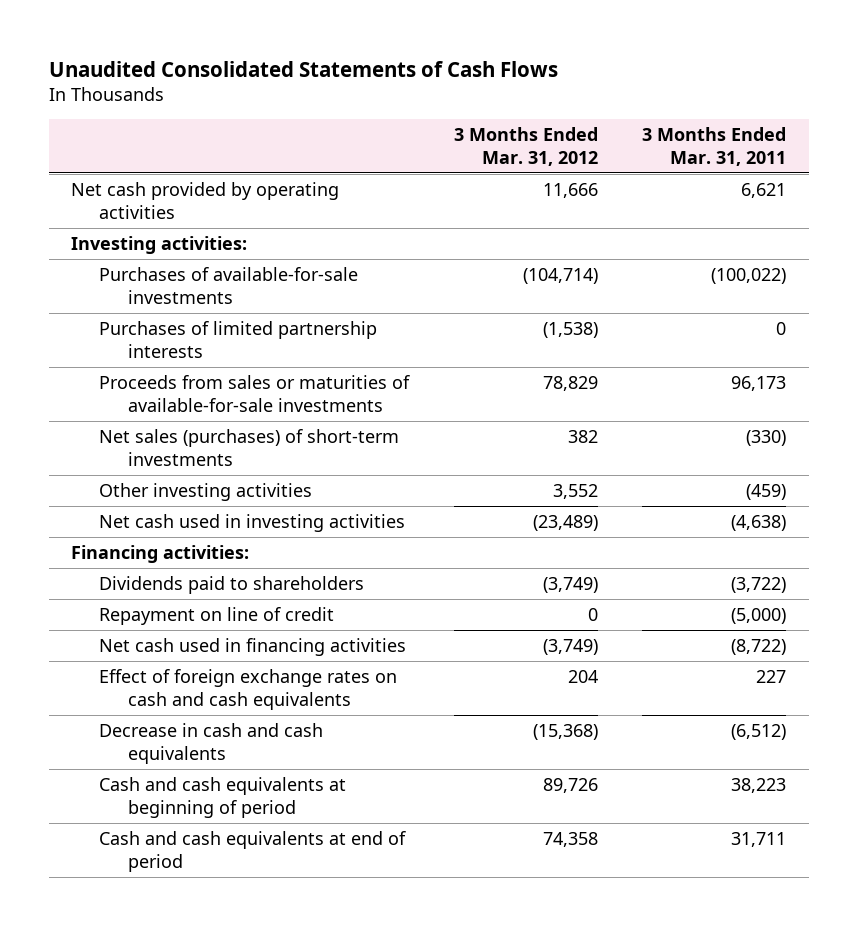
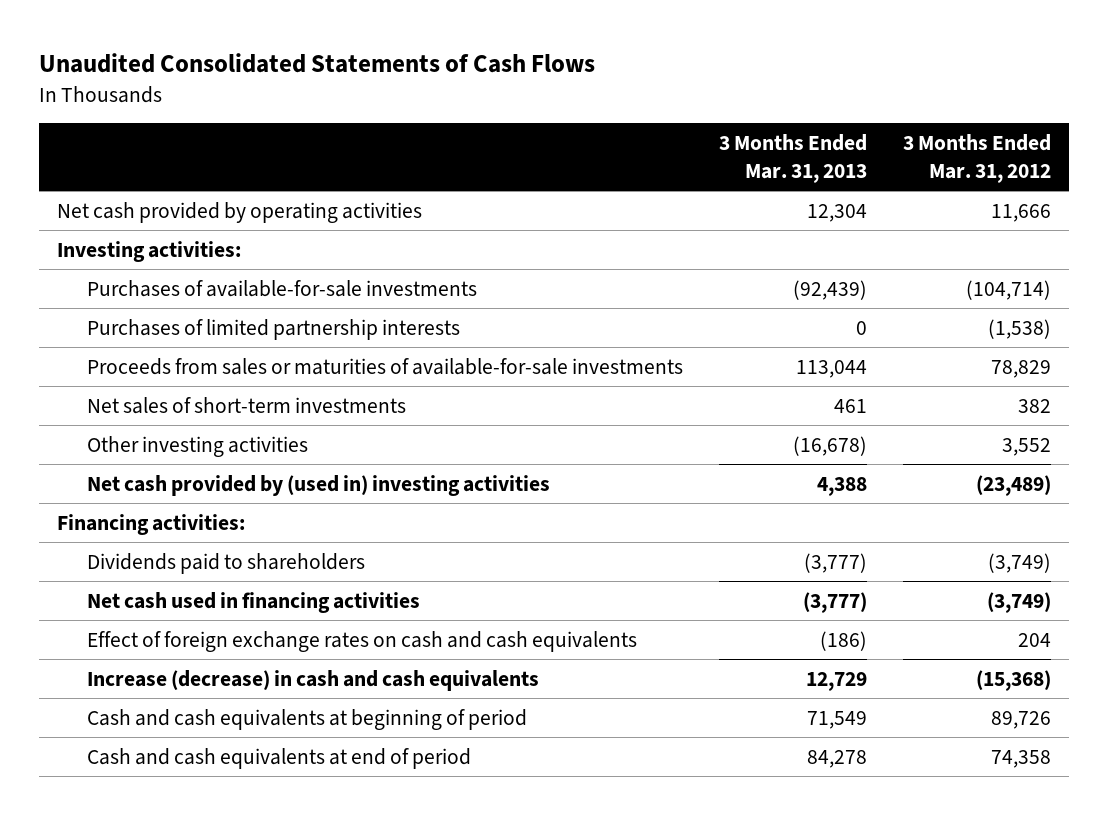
[642,127,787,166] 3 Months Ended Mar. 31, 2011 -> none
none -> [718,134,867,183] 3 Months Ended Mar. 31, 2013
[99,428,400,466] Net sales (purchases) of short-term investments -> [87,396,407,414] Net sales of short-term investments
[99,513,406,532] Net cash used in investing activities -> [87,474,551,496] Net cash provided by (used in) investing activities
[99,606,335,625] Repayment on line of credit -> none
[99,722,324,764] Decrease in cash and cash equivalents -> [87,669,540,691] Increase (decrease) in cash and cash equivalents

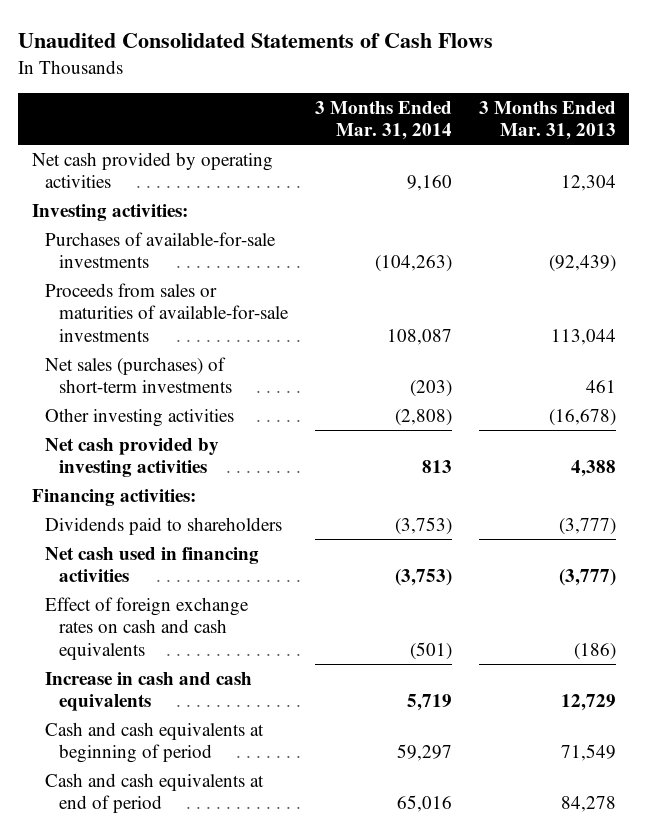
[902,134,1051,183] 3 Months Ended Mar. 31, 2012 -> none
none -> [314,100,452,141] 3 Months Ended Mar. 31, 2014
[87,318,461,340] Purchases of limited partnership interests -> none
[87,396,407,414] Net sales of short-term investments -> [45,356,232,394] Net sales (purchases) of short-term investments
[87,474,551,496] Net cash provided by (used in) investing activities -> [45,437,220,478] Net cash provided by investing activities
[87,669,540,691] Increase (decrease) in cash and cash equivalents -> [45,671,253,712] Increase in cash and cash equivalents

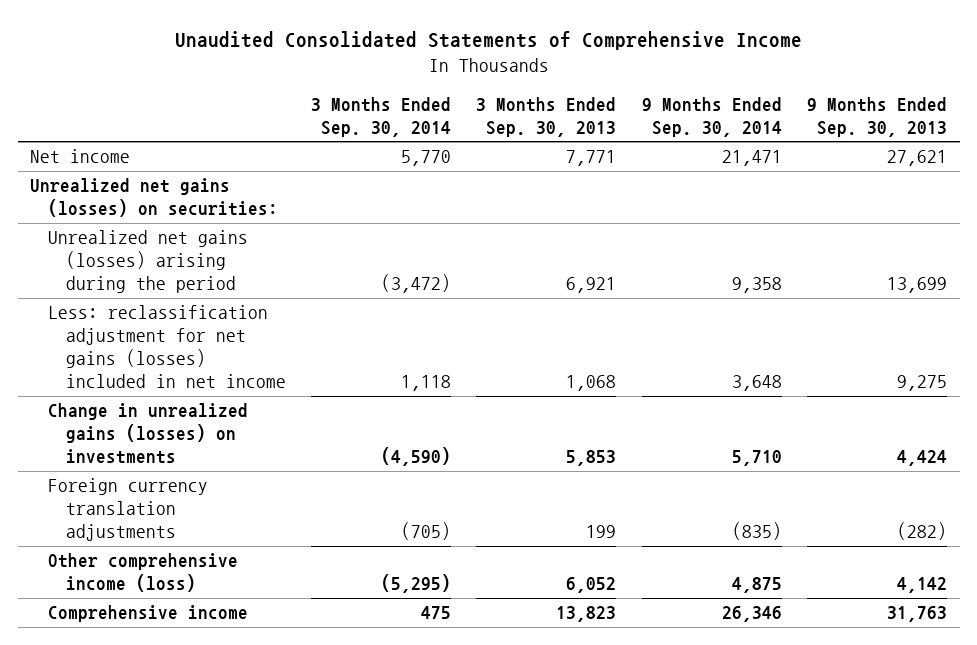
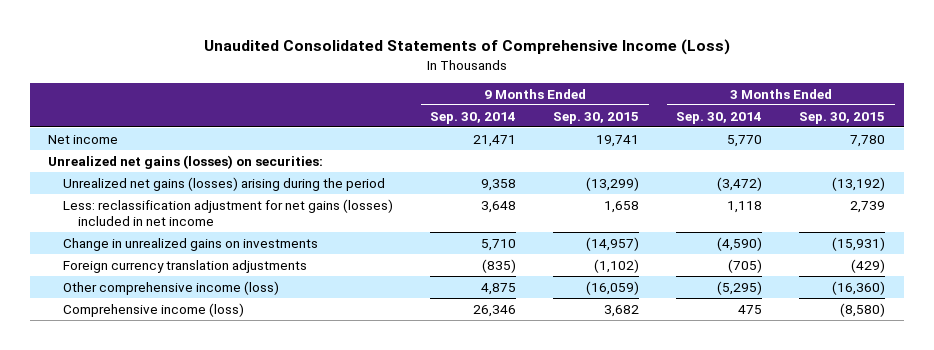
[174,31,802,51] Unaudited Consolidated Statements of Comprehensive Income -> [203,39,730,56] Unaudited Consolidated Statements of Comprehensive Income (Loss)
[476,96,617,137] 3 Months Ended Sep. 30, 2013 -> none
[807,96,948,137] 9 Months Ended Sep. 30, 2013 -> none
none -> [553,111,640,124] Sep. 30, 2015
none -> [799,111,886,124] Sep. 30, 2015
[47,403,248,465] Change in unrealized gains (losses) on investments -> [63,237,319,251] Change in unrealized gains on investments
[47,605,248,623] Comprehensive income -> [63,302,245,317] Comprehensive income (loss)

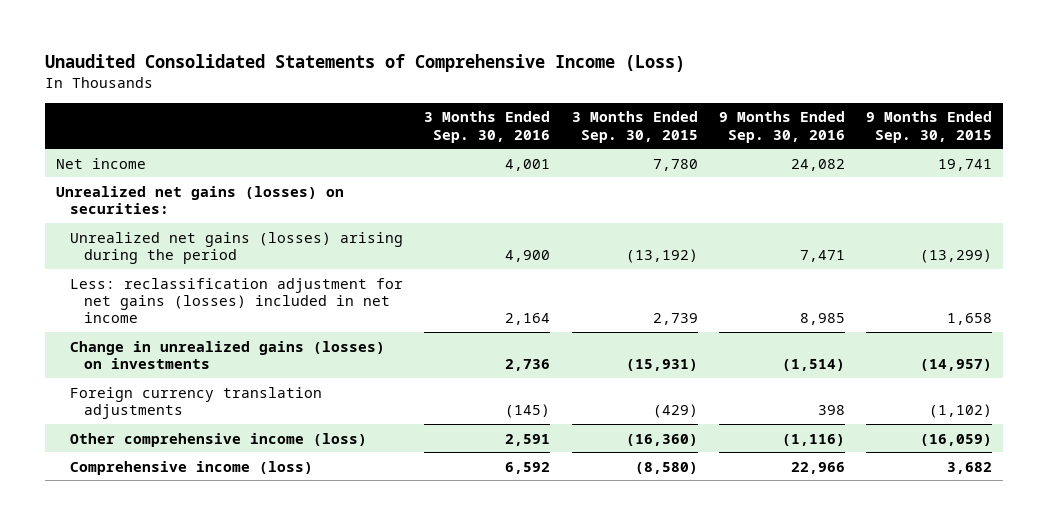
[430,111,517,124] Sep. 30, 2014 -> none
[676,111,763,124] Sep. 30, 2014 -> none
none -> [424,111,551,143] 3 Months Ended Sep. 30, 2016
none -> [718,111,845,143] 9 Months Ended Sep. 30, 2016
[63,237,319,251] Change in unrealized gains on investments -> [70,340,386,369] Change in unrealized gains (losses) on investments

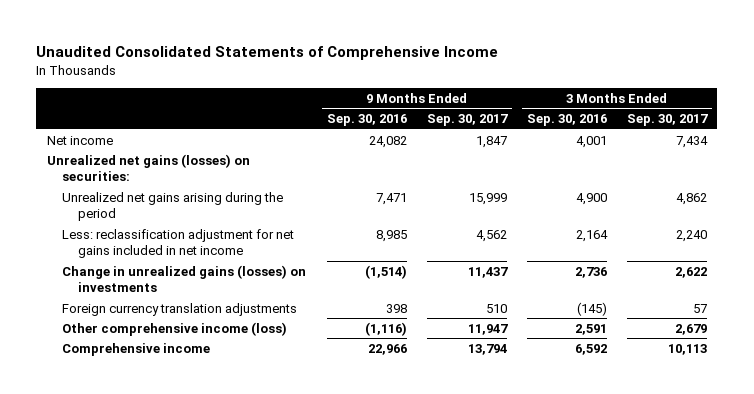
[45,54,686,73] Unaudited Consolidated Statements of Comprehensive Income (Loss) -> [36,45,499,60] Unaudited Consolidated Statements of Comprehensive Income
[571,111,698,143] 3 Months Ended Sep. 30, 2015 -> none
[866,111,993,143] 9 Months Ended Sep. 30, 2015 -> none
none -> [426,114,508,127] Sep. 30, 2017
none -> [627,114,709,127] Sep. 30, 2017
[70,231,404,264] Unrealized net gains (losses) arising during the period -> [62,191,284,222] Unrealized net gains arising during the period
[70,277,404,324] Less: reclassification adjustment for net gains (losses) included in net income -> [62,228,295,259] Less: reclassification adjustment for net gains included in net income
[70,460,314,475] Comprehensive income (loss) -> [62,342,211,356] Comprehensive income

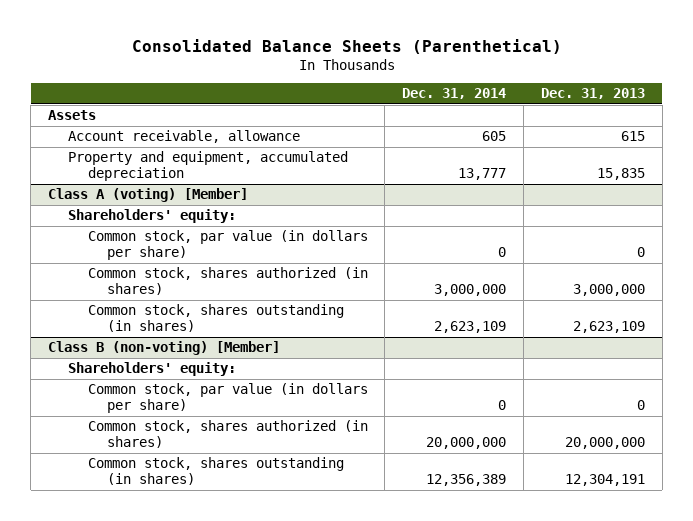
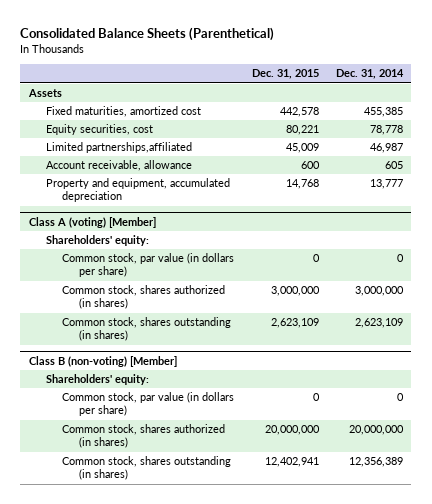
[540,88,645,100] Dec. 31, 2013 -> none
none -> [251,69,319,80] Dec. 31, 2015
none -> [45,106,201,118] Fixed maturities, amortized cost
none -> [45,124,153,136] Equity securities, cost
none -> [45,142,192,154] Limited partnerships,affiliated

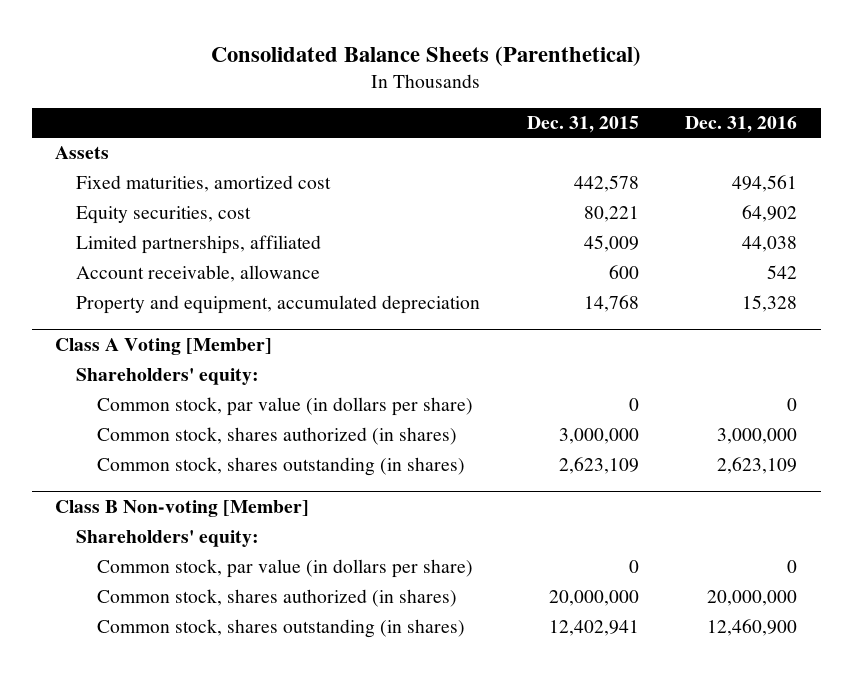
[335,69,404,80] Dec. 31, 2014 -> none
none -> [685,115,798,133] Dec. 31, 2016
[45,142,192,154] Limited partnerships,affiliated -> [76,235,322,255] Limited partnerships, affiliated
[28,216,156,228] Class A (voting) [Member] -> [55,338,273,356] Class A Voting [Member]
[28,355,177,367] Class B (non-voting) [Member] -> [55,500,310,518] Class B Non-voting [Member]

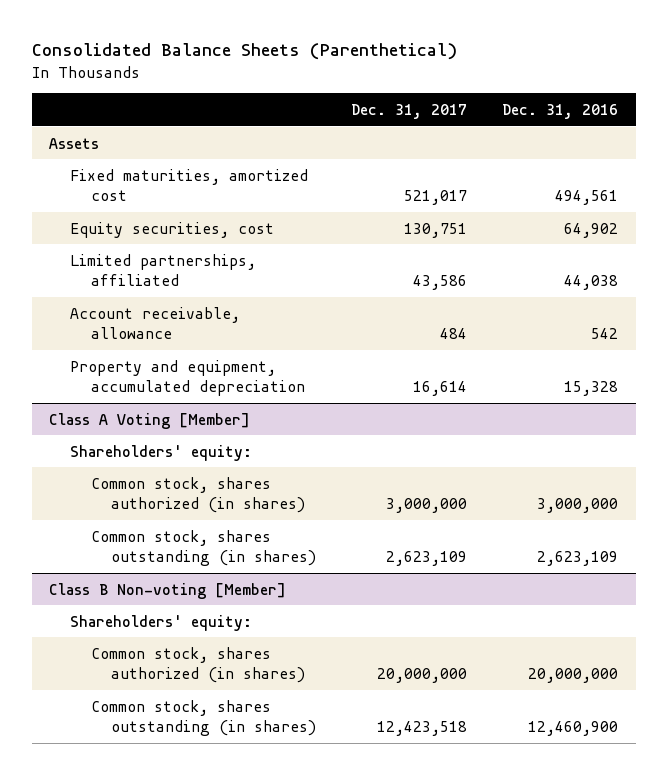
[526,115,639,133] Dec. 31, 2015 -> none
none -> [351,103,468,119] Dec. 31, 2017
[97,397,474,417] Common stock, par value (in dollars per share) -> none
[97,559,474,579] Common stock, par value (in dollars per share) -> none

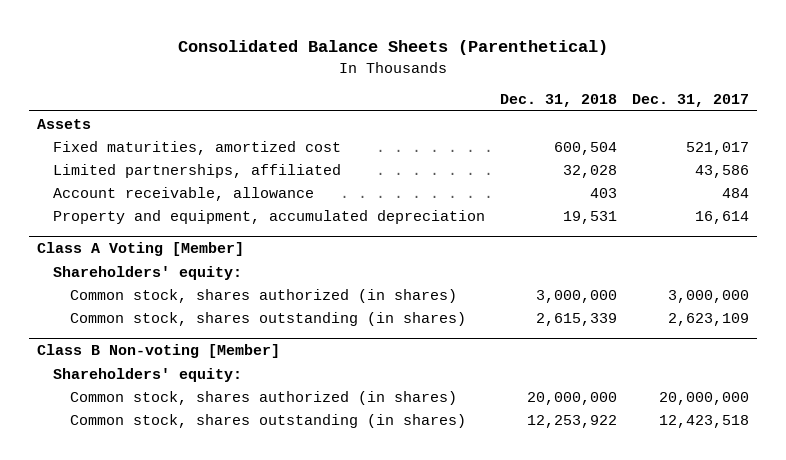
[502,103,619,119] Dec. 31, 2016 -> none
none -> [500,94,618,108] Dec. 31, 2018
[70,221,275,238] Equity securities, cost -> none

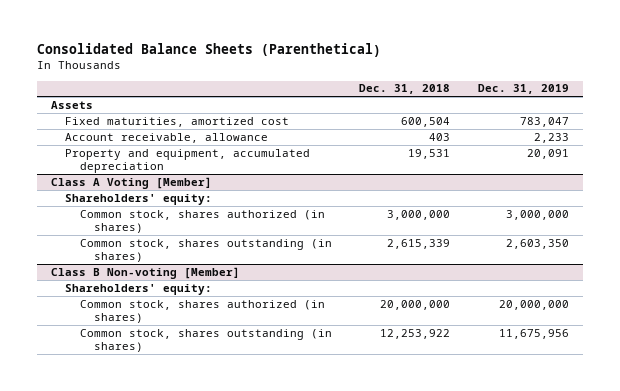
[632,94,750,108] Dec. 31, 2017 -> none
none -> [478,84,570,95] Dec. 31, 2019
[53,163,342,178] Limited partnerships, affiliated -> none

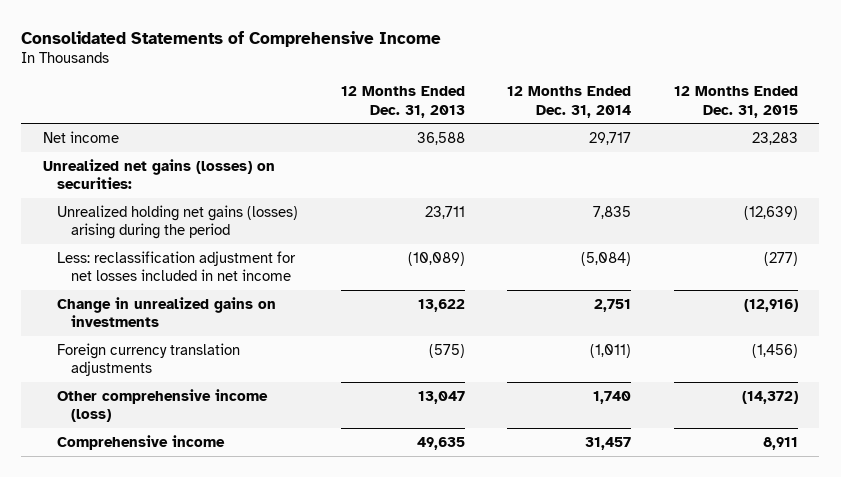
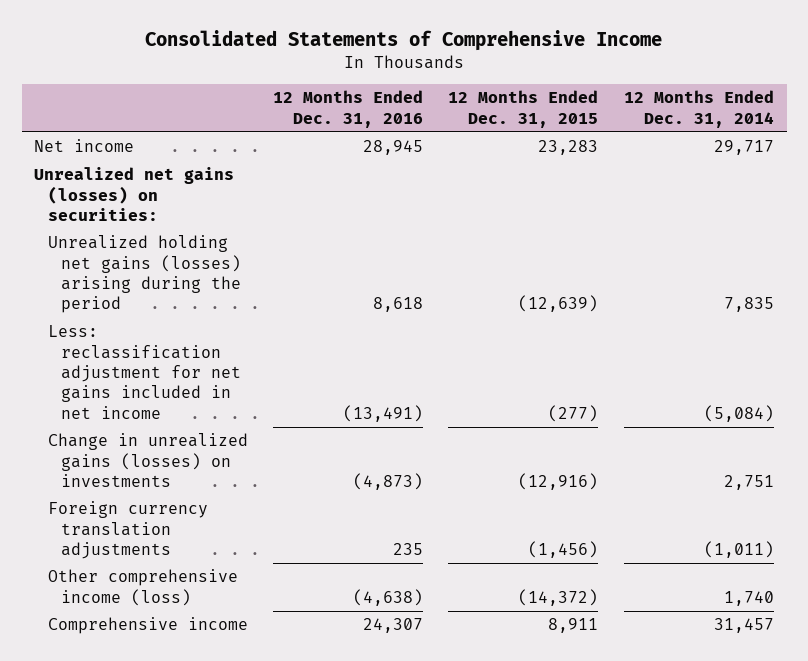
[340,86,465,118] 12 Months Ended Dec. 31, 2013 -> none
none -> [273,90,424,128] 12 Months Ended Dec. 31, 2016
[56,250,296,281] Less: reclassification adjustment for net losses included in net income -> [47,325,241,419] Less: reclassification adjustment for net gains included in net income
[56,296,276,327] Change in unrealized gains on investments -> [47,433,248,488] Change in unrealized gains (losses) on investments

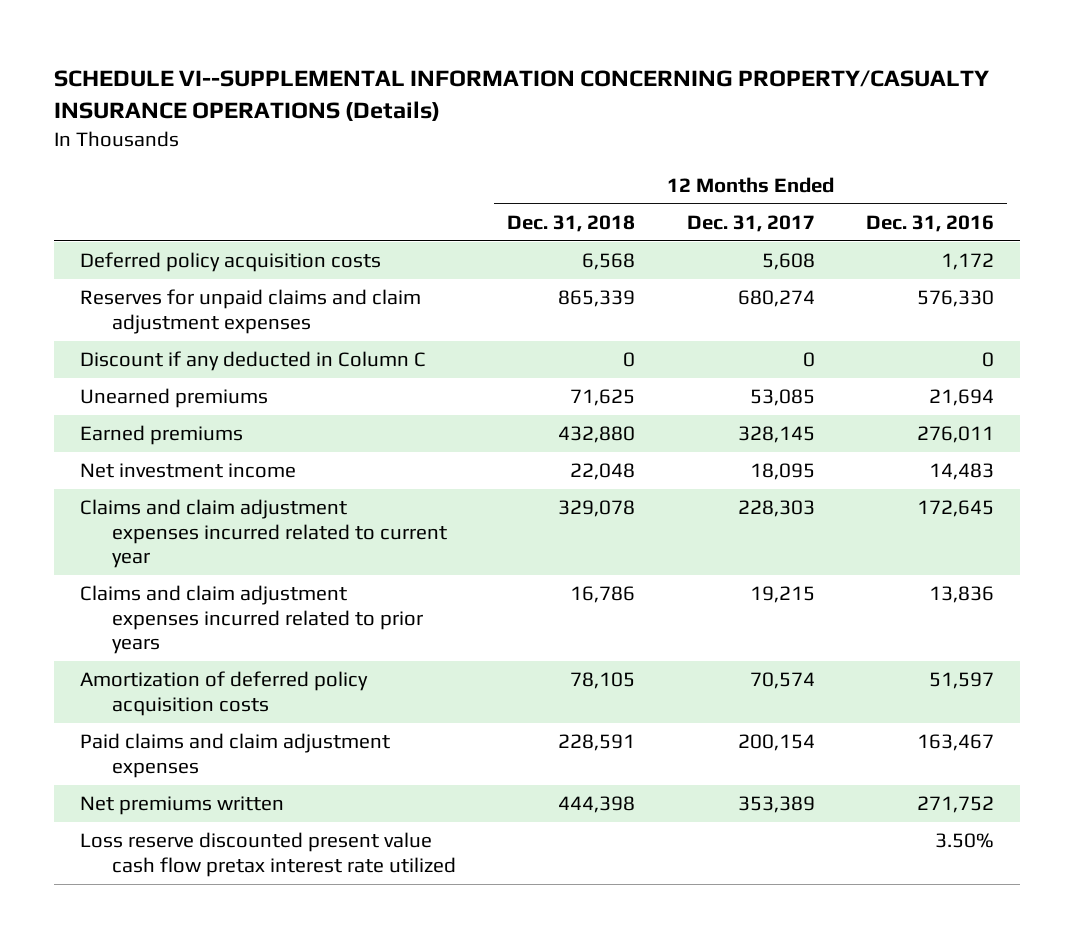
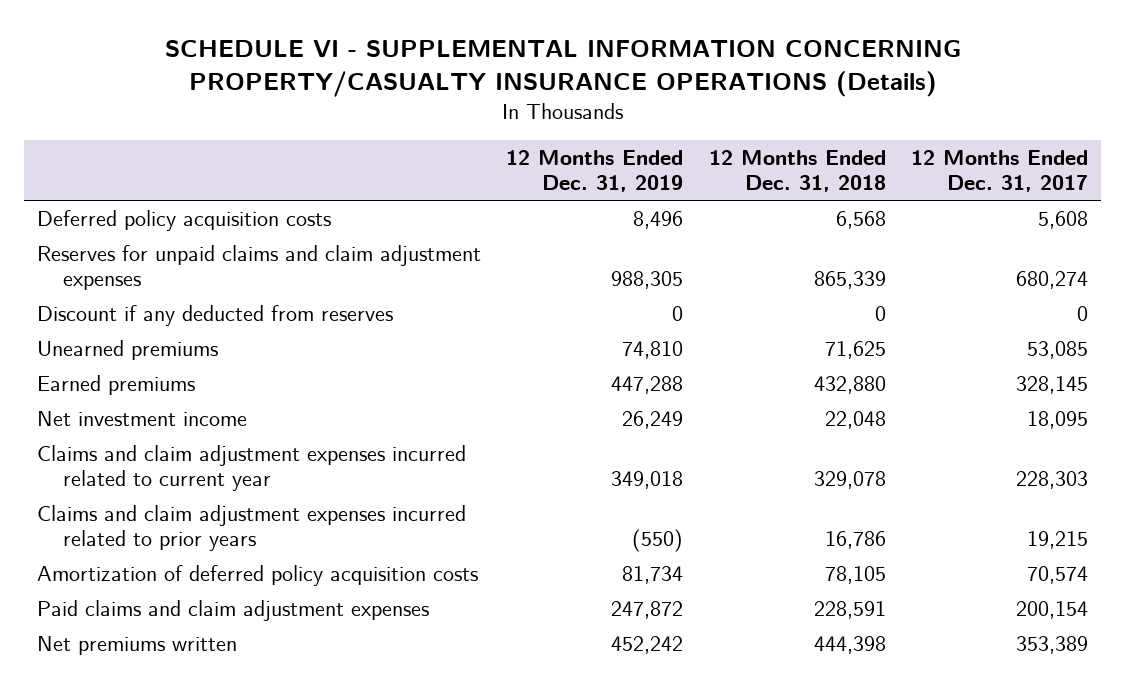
[54,70,990,122] SCHEDULE VI--SUPPLEMENTAL INFORMATION CONCERNING PROPERTY/CASUALTY INSURANCE OPERATIONS (Details) -> [164,40,961,98] SCHEDULE VI - SUPPLEMENTAL INFORMATION CONCERNING PROPERTY/CASUALTY INSURANCE OPERATIONS (Details)
[865,215,994,233] Dec. 31, 2016 -> none
none -> [506,149,684,193] 12 Months Ended Dec. 31, 2019
[80,351,427,372] Discount if any deducted in Column C -> [36,304,393,326] Discount if any deducted from reserves
[80,832,456,877] Loss reserve discounted present value cash flow pretax interest rate utilized -> none

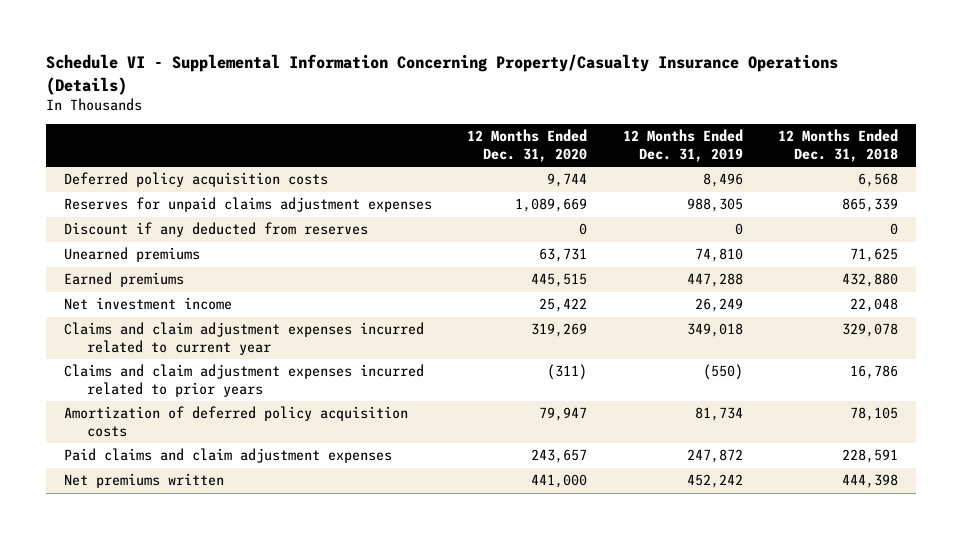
[164,40,961,98] SCHEDULE VI - SUPPLEMENTAL INFORMATION CONCERNING PROPERTY/CASUALTY INSURANCE OPERATIONS (Details) -> [46,54,839,95] Schedule VI - Supplemental Information Concerning Property/Casualty Insurance Operations (Details)
[911,149,1089,193] 12 Months Ended Dec. 31, 2017 -> none
none -> [467,129,588,162] 12 Months Ended Dec. 31, 2020
[36,244,481,290] Reserves for unpaid claims and claim adjustment expenses -> [63,197,432,213] Reserves for unpaid claims adjustment expenses

